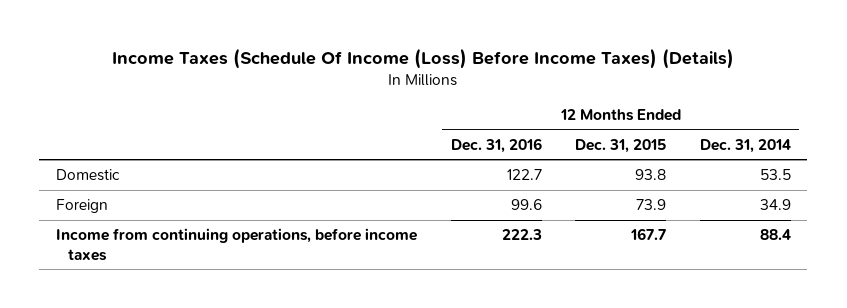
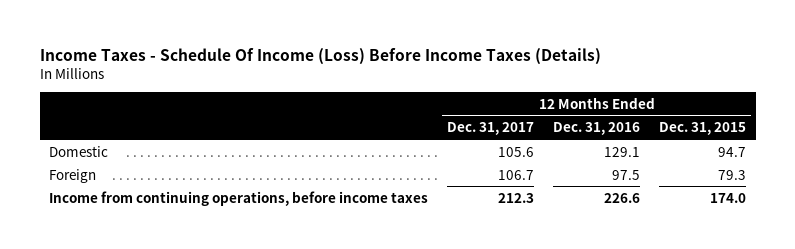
[112,47,735,69] Income Taxes (Schedule Of Income (Loss) Before Income Taxes) (Details) -> [39,47,601,65] Income Taxes - Schedule Of Income (Loss) Before Income Taxes (Details)
[699,139,791,154] Dec. 31, 2014 -> none
none -> [447,122,535,136] Dec. 31, 2017
[506,169,542,181] 122.7 -> [604,146,641,157] 129.1
[635,169,667,181] 93.8 -> [718,146,747,157] 94.7
[510,199,542,211] 99.6 -> [612,169,641,180] 97.5
[636,199,667,211] 73.9 -> [718,169,747,180] 79.3
[501,229,542,241] 222.3 -> [604,192,641,203] 226.6
[630,228,667,241] 167.7 -> [710,192,747,203] 174.0

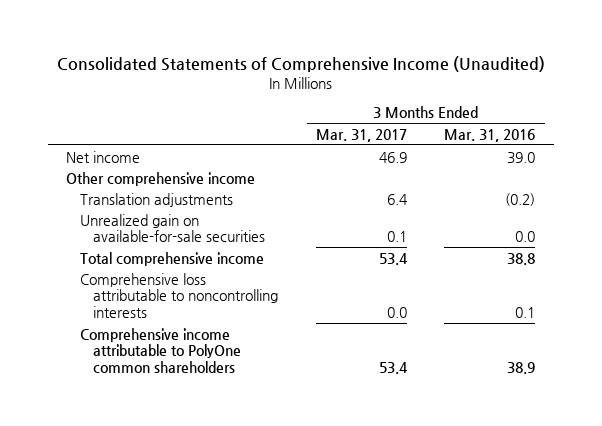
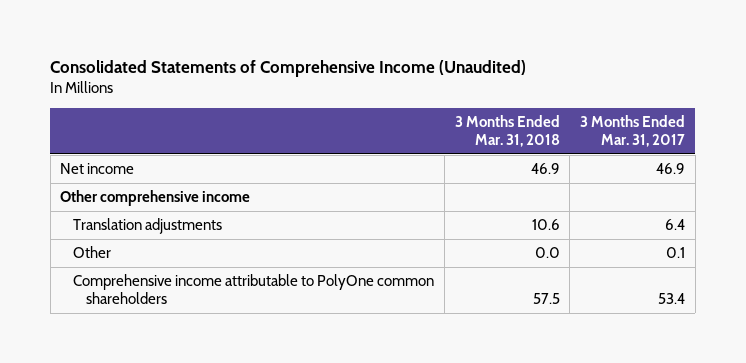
[444,128,536,142] Mar. 31, 2016 -> none
none -> [454,115,560,147] 3 Months Ended Mar. 31, 2018
[79,251,264,266] Total comprehensive income -> none
[79,272,279,319] Comprehensive loss attributable to noncontrolling interests -> none
[79,213,266,243] Unrealized gain on available-for-sale securities -> [73,246,112,259] Other

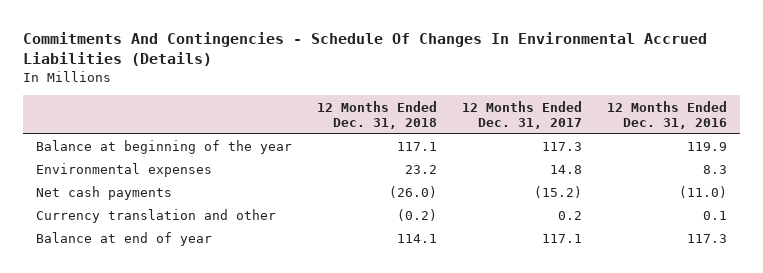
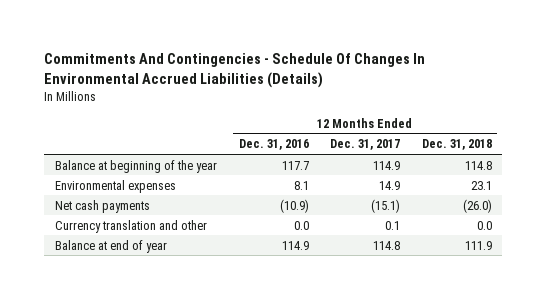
[396,142,437,152] 117.1 -> [464,160,492,170] 114.8
[541,142,582,152] 117.3 -> [373,160,401,170] 114.9
[686,142,727,152] 119.9 -> [281,160,309,170] 117.7
[404,165,437,175] 23.2 -> [470,180,492,190] 23.1
[549,165,582,175] 14.8 -> [379,180,401,190] 14.9
[702,165,727,175] 8.3 -> [293,180,309,190] 8.1
[533,186,582,199] (15.2) -> [371,198,401,213] (15.1)
[678,186,727,199] (11.0) -> [279,198,309,213] (10.9)
[396,209,437,222] (0.2) -> [476,220,492,230] 0.0
[557,211,582,221] 0.2 -> [385,220,401,230] 0.1
[702,211,727,221] 0.1 -> [293,220,309,230] 0.0
[396,234,437,244] 114.1 -> [464,240,492,250] 111.9
[541,234,582,244] 117.1 -> [373,240,401,250] 114.8
[686,234,727,244] 117.3 -> [281,240,309,250] 114.9

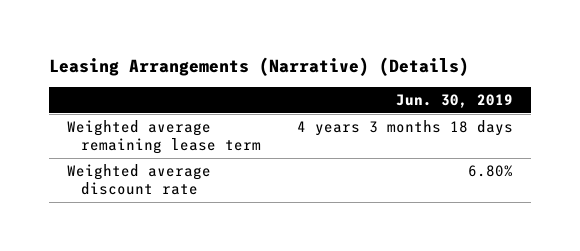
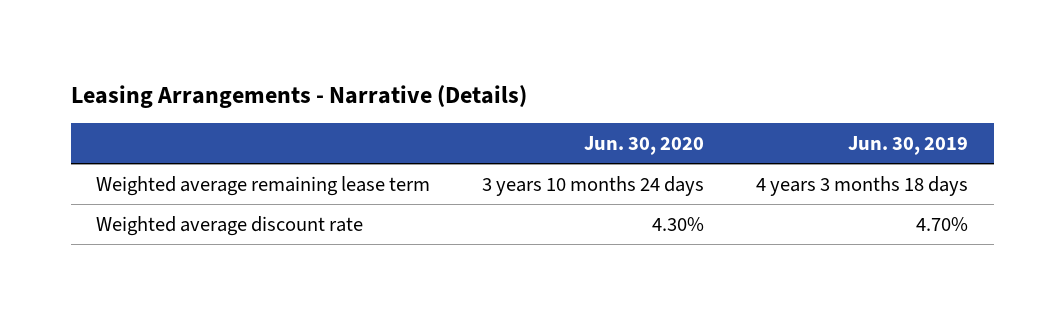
[48,57,469,77] Leasing Arrangements (Narrative) (Details) -> [70,84,527,108] Leasing Arrangements - Narrative (Details)
none -> [584,136,705,156] Jun. 30, 2020
[468,165,514,178] 6.80% -> [915,216,968,231] 4.70%

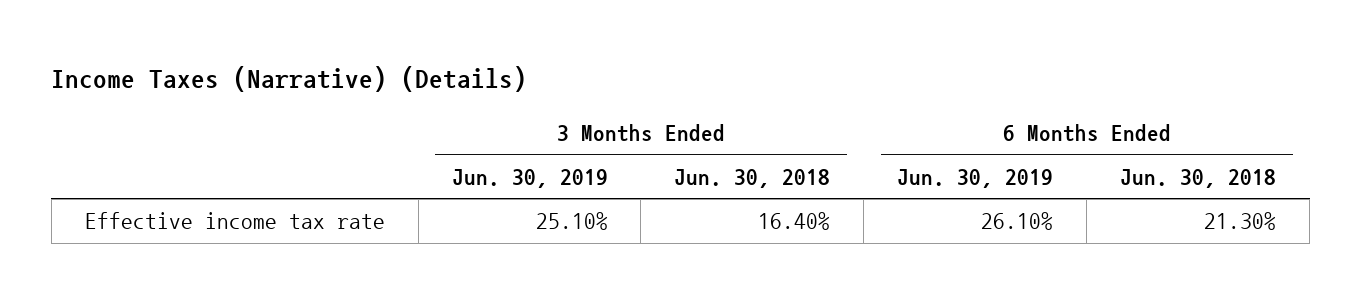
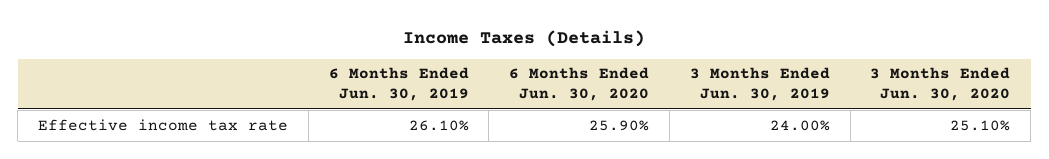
[51,66,528,93] Income Taxes (Narrative) (Details) -> [403,29,646,47] Income Taxes (Details)
[674,168,831,188] Jun. 30, 2018 -> none
[1120,168,1277,188] Jun. 30, 2018 -> none
none -> [509,67,650,102] 6 Months Ended Jun. 30, 2020
none -> [870,67,1011,102] 3 Months Ended Jun. 30, 2020
[535,212,608,231] 25.10% -> [769,119,830,131] 24.00%

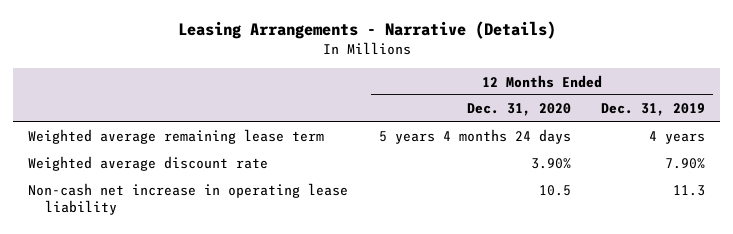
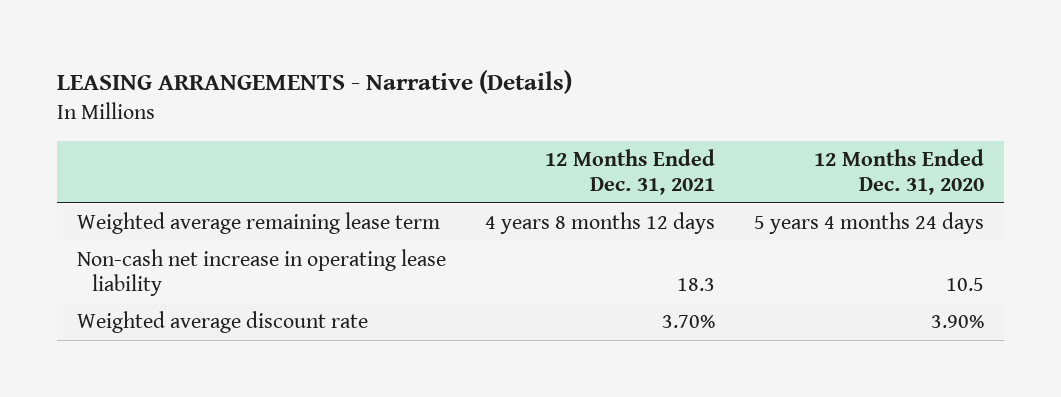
[177,21,556,40] Leasing Arrangements - Narrative (Details) -> [56,70,572,95] LEASING ARRANGEMENTS - Narrative (Details)
[601,103,706,117] Dec. 31, 2019 -> none
none -> [544,149,715,196] 12 Months Ended Dec. 31, 2021
[28,156,269,172] Weighted average discount rate -> [76,311,368,334] Weighted average discount rate

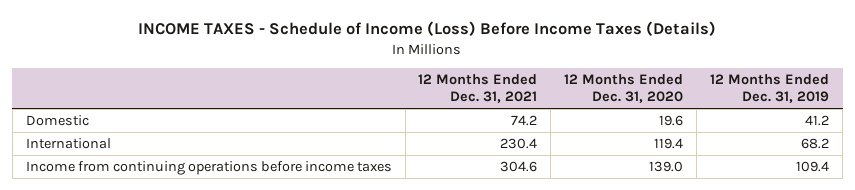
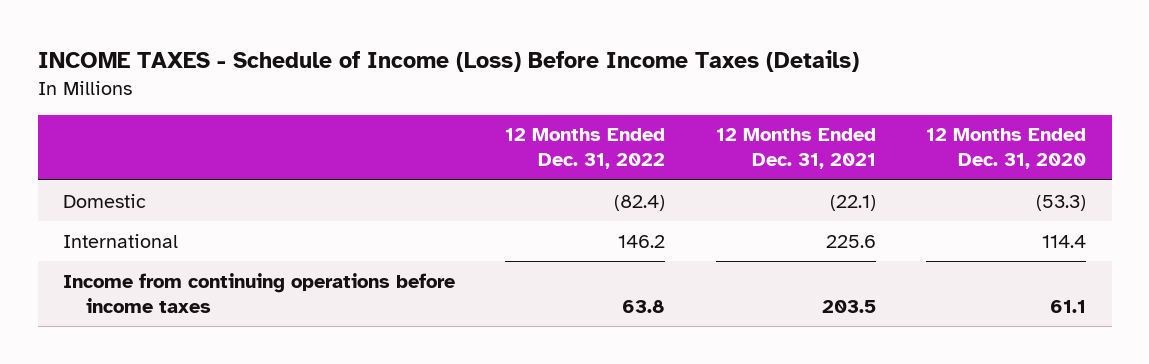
[710,74,830,104] 12 Months Ended Dec. 31, 2019 -> none
none -> [505,128,666,170] 12 Months Ended Dec. 31, 2022
[511,115,538,127] 74.2 -> [829,194,876,211] (22.1)
[659,115,684,127] 19.6 -> [1036,194,1087,211] (53.3)
[500,138,538,150] 230.4 -> [825,234,876,248] 225.6
[654,138,684,150] 119.4 -> [1042,234,1087,248] 114.4
[500,161,538,173] 304.6 -> [821,299,876,313] 203.5
[649,161,684,173] 139.0 -> [1050,299,1087,313] 61.1

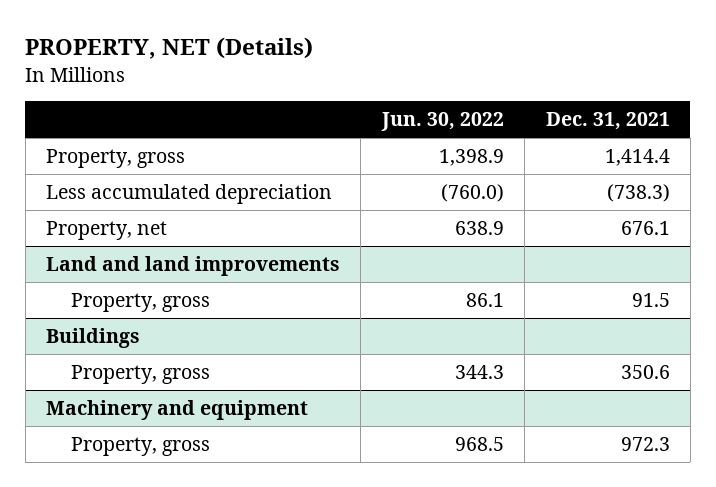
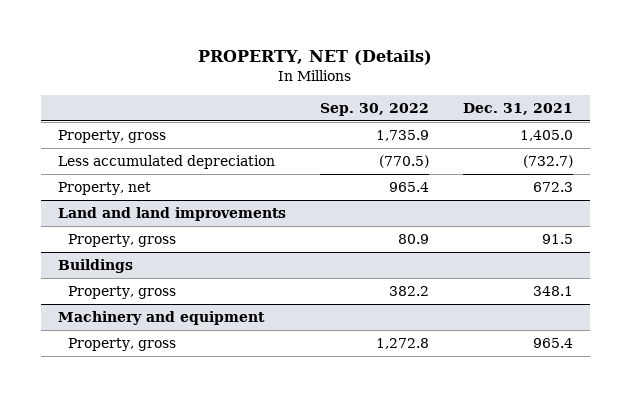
[380,112,504,132] Jun. 30, 2022 -> none
none -> [319,102,429,116] Sep. 30, 2022
[604,149,670,167] 1,414.4 -> [520,130,574,142] 1,405.0
[606,184,670,203] (738.3) -> [523,155,574,169] (732.7)
[620,221,670,236] 676.1 -> [533,182,574,193] 672.3
[620,365,670,380] 350.6 -> [533,286,574,297] 348.1
[620,437,670,452] 972.3 -> [533,338,574,349] 965.4

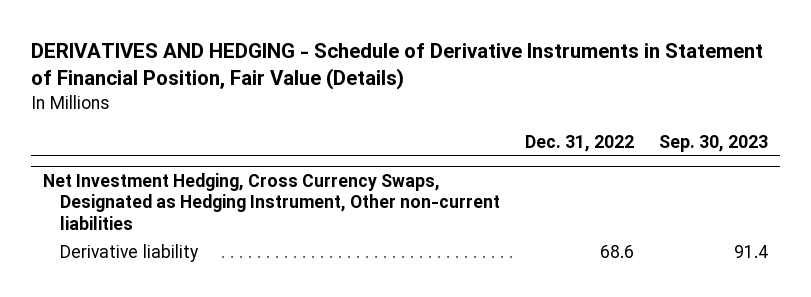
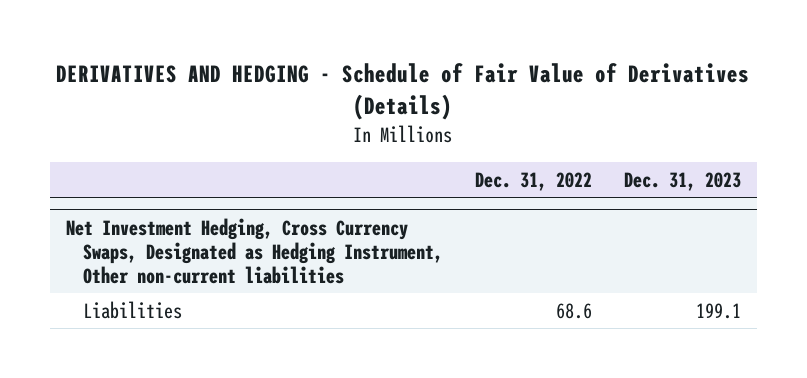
[30,42,763,91] DERIVATIVES AND HEDGING - Schedule of Derivative Instruments in Statement of Financial Position, Fair Value (Details) -> [56,62,750,120] DERIVATIVES AND HEDGING - Schedule of Fair Value of Derivatives (Details)
[658,134,768,152] Sep. 30, 2023 -> none
none -> [624,171,742,191] Dec. 31, 2023
[60,244,200,263] Derivative liability -> [83,300,183,319] Liabilities

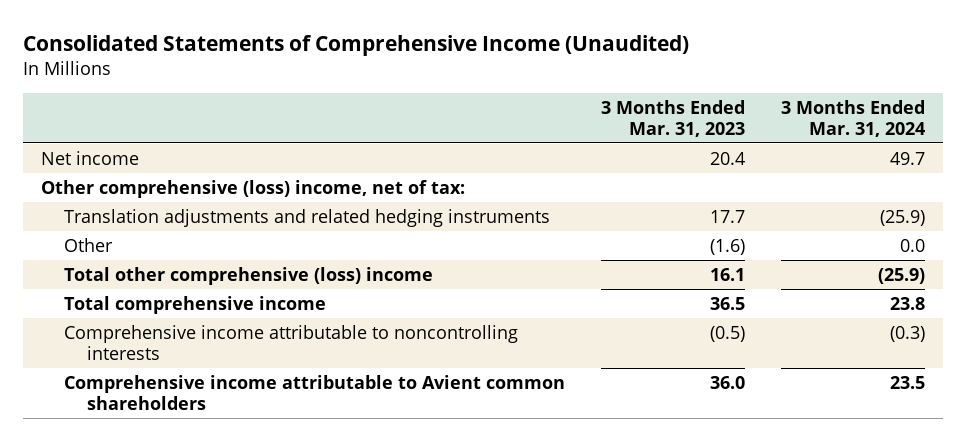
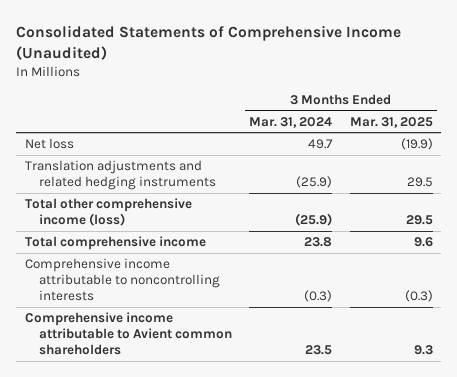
[601,99,746,137] 3 Months Ended Mar. 31, 2023 -> none
none -> [349,116,433,128] Mar. 31, 2025
[41,179,466,198] Other comprehensive (loss) income, net of tax: -> none
[41,150,140,165] Net income -> [24,138,74,150] Net loss
[64,237,114,252] Other -> none
[64,266,434,285] Total other comprehensive (loss) income -> [24,198,192,226] Total other comprehensive income (loss)

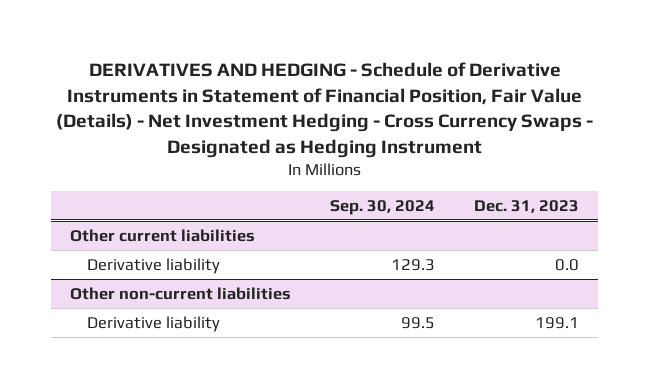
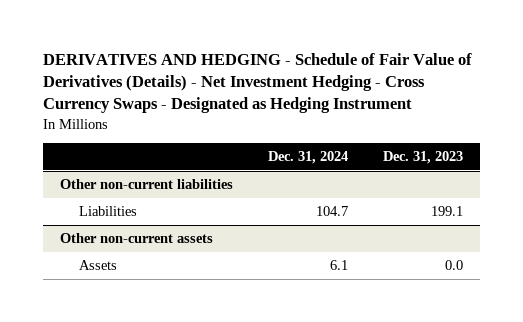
[55,62,593,158] DERIVATIVES AND HEDGING - Schedule of Derivative Instruments in Statement of Financial Position, Fair Value (Details) - Net Investment Hedging - Cross Currency Swaps - Designated as Hedging Instrument -> [42,52,472,114] DERIVATIVES AND HEDGING - Schedule of Fair Value of Derivatives (Details) - Net Investment Hedging - Cross Currency Swaps - Designated as Hedging Instrument
[330,199,436,215] Sep. 30, 2024 -> none
none -> [267,150,348,164] Dec. 31, 2024
[70,228,256,242] Other current liabilities -> none
[87,257,221,274] Derivative liability -> none
[87,315,221,332] Derivative liability -> [78,205,137,216] Liabilities
none -> [60,232,214,243] Other non-current assets
none -> [78,259,117,270] Assets

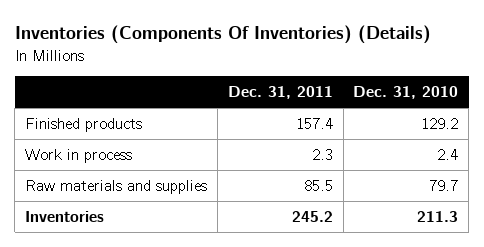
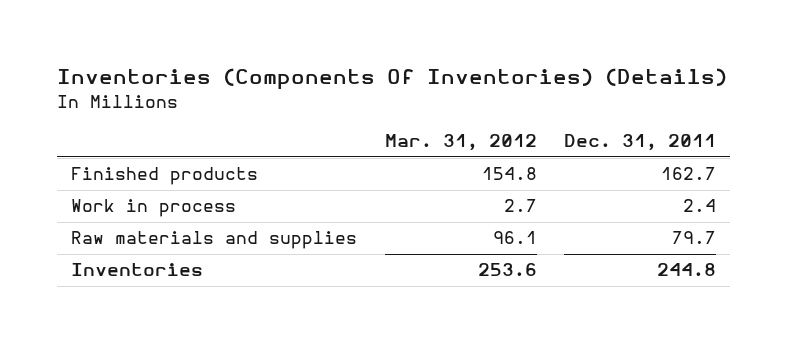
[353,86,459,100] Dec. 31, 2010 -> none
none -> [384,134,537,152] Mar. 31, 2012
[295,117,333,129] 157.4 -> [661,167,717,181] 162.7
[311,148,333,160] 2.3 -> [683,199,717,213] 2.4
[303,179,333,191] 85.5 -> [672,231,717,245] 79.7
[291,210,333,222] 245.2 -> [657,263,717,277] 244.8

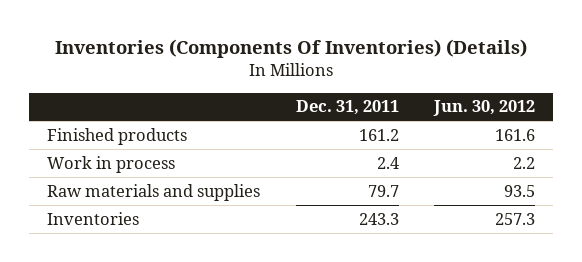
[384,134,537,152] Mar. 31, 2012 -> none
none -> [433,100,536,117] Jun. 30, 2012
[661,167,717,181] 162.7 -> [358,128,399,141] 161.2
[657,263,717,277] 244.8 -> [358,212,399,225] 243.3

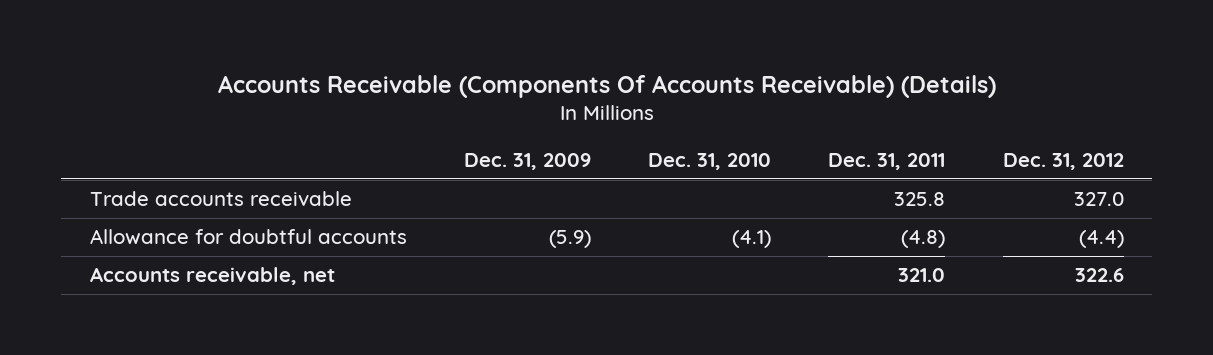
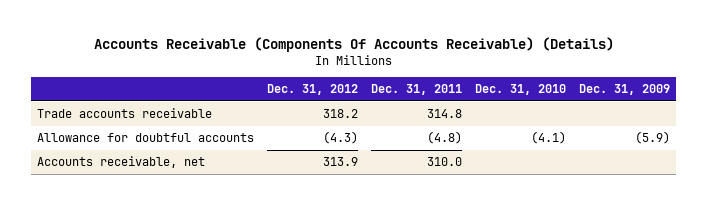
[894,192,946,207] 325.8 -> [427,109,463,119] 314.8
[1073,192,1124,207] 327.0 -> [323,109,359,119] 318.2
[1078,230,1124,249] (4.4) -> [323,131,359,145] (4.3)
[898,268,946,283] 321.0 -> [427,157,463,167] 310.0
[1074,268,1124,283] 322.6 -> [323,157,359,167] 313.9

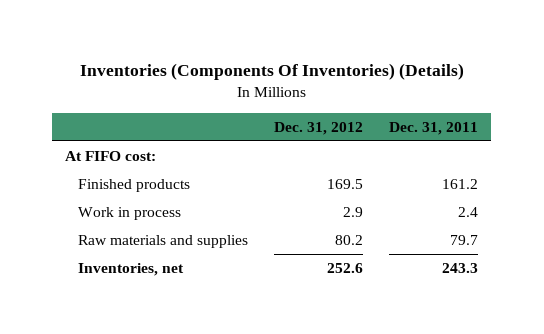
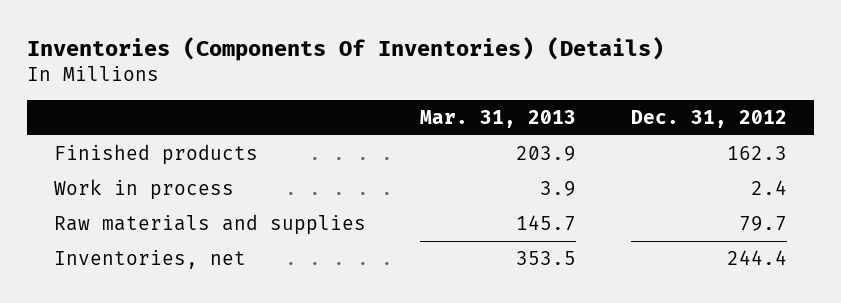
[389,121,479,135] Dec. 31, 2011 -> none
none -> [420,109,577,128] Mar. 31, 2013
[65,151,157,162] At FIFO cost: -> none
[327,179,364,190] 169.5 -> [726,145,787,160] 162.3
[343,207,364,218] 2.9 -> [750,179,787,195] 2.4
[335,235,364,246] 80.2 -> [738,215,787,231] 79.7
[327,263,364,274] 252.6 -> [726,249,787,265] 244.4

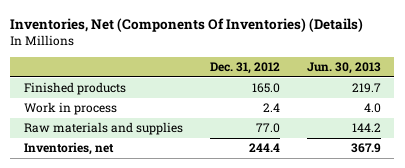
[26,36,664,61] Inventories (Components Of Inventories) (Details) -> [10,17,364,32] Inventories, Net (Components Of Inventories) (Details)
[420,109,577,128] Mar. 31, 2013 -> none
none -> [306,61,381,74] Jun. 30, 2013
[726,145,787,160] 162.3 -> [251,83,280,94] 165.0
[738,215,787,231] 79.7 -> [255,123,280,134] 77.0

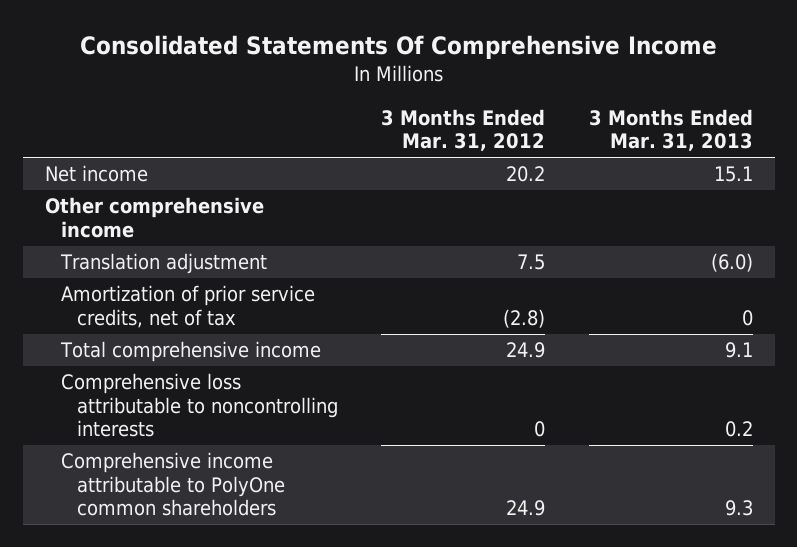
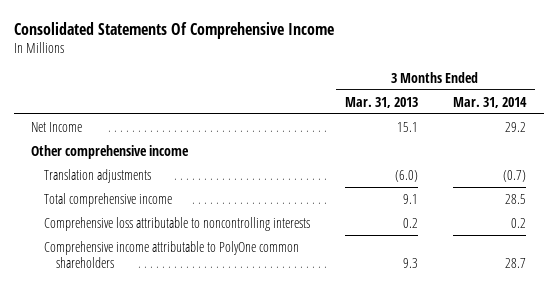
[381,109,546,152] 3 Months Ended Mar. 31, 2012 -> none
none -> [453,96,528,108] Mar. 31, 2014
[44,165,148,183] Net income -> [31,121,83,132] Net Income
[60,285,315,328] Amortization of prior service credits, net of tax -> none
[59,253,267,275] Translation adjustment -> [43,168,151,183] Translation adjustments

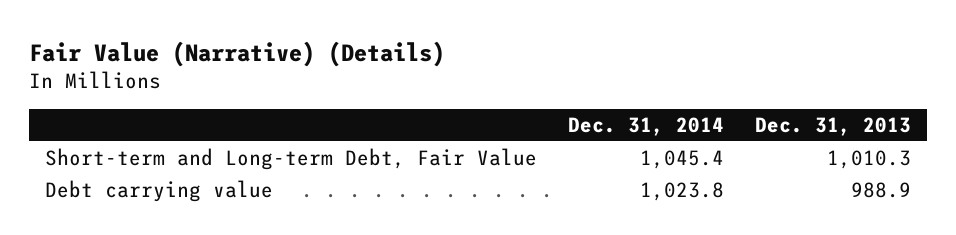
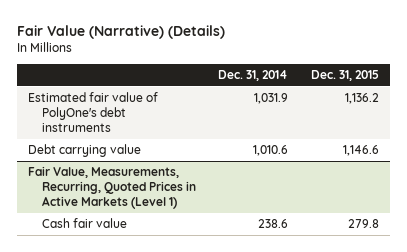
[755,116,912,136] Dec. 31, 2013 -> none
none -> [310,70,379,82] Dec. 31, 2015
[45,148,538,171] Short-term and Long-term Debt, Fair Value -> [28,92,159,133] Estimated fair value of PolyOne's debt instruments
[640,150,725,170] 1,045.4 -> [254,93,289,105] 1,031.9
[640,182,725,202] 1,023.8 -> [253,145,289,157] 1,010.6
none -> [28,166,197,210] Fair Value, Measurements, Recurring, Quoted Prices in Active Markets (Level 1)
none -> [42,218,128,229] Cash fair value

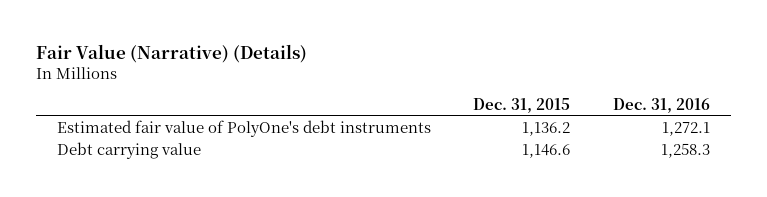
[218,70,289,82] Dec. 31, 2014 -> none
none -> [612,98,710,114] Dec. 31, 2016
[28,166,197,210] Fair Value, Measurements, Recurring, Quoted Prices in Active Markets (Level 1) -> none
[42,218,128,229] Cash fair value -> none

